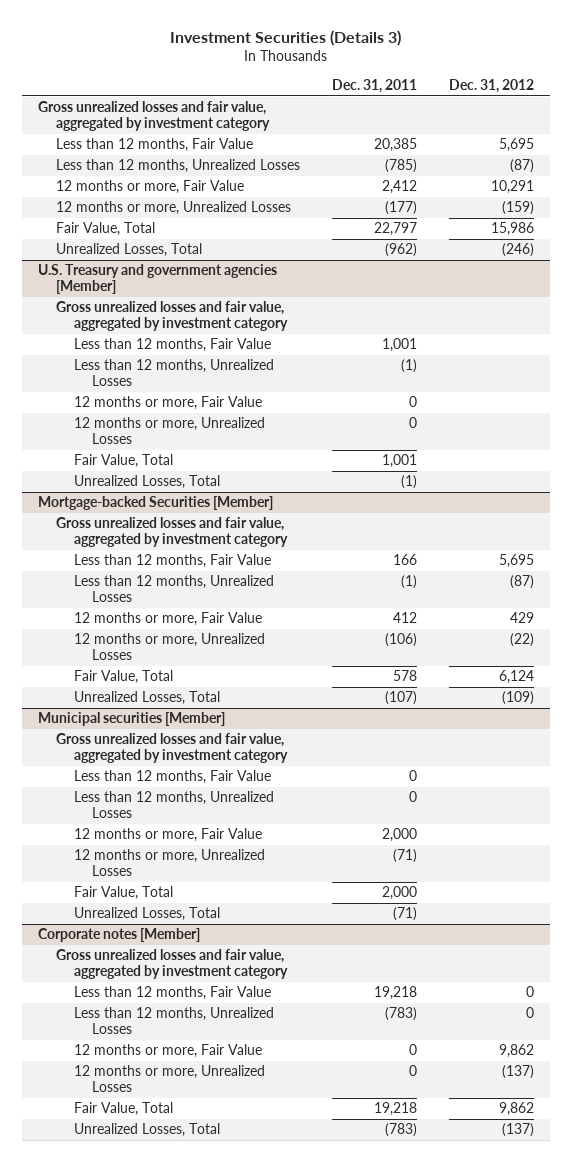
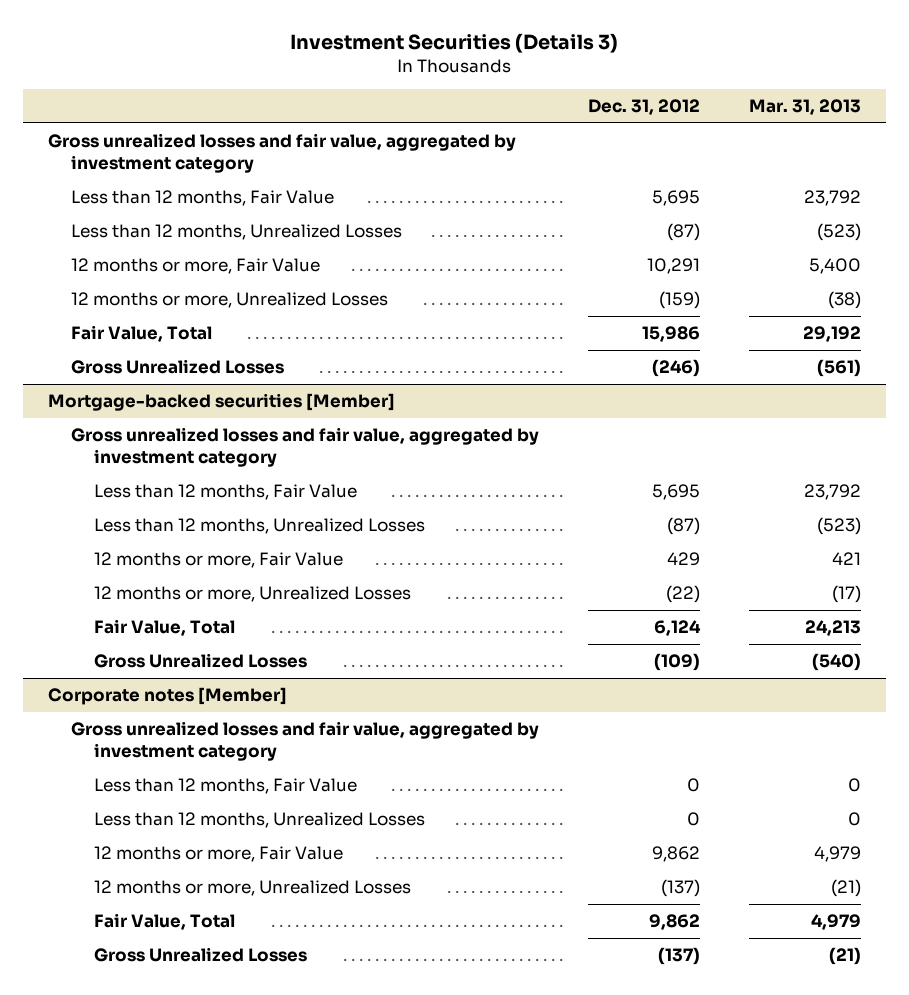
[332,78,418,93] Dec. 31, 2011 -> none
none -> [749,98,862,115] Mar. 31, 2013
[38,264,278,295] U.S. Treasury and government agencies [Member] -> none
[56,301,289,332] Gross unrealized losses and fair value, aggregated by investment category -> none
[74,338,272,353] Less than 12 months, Fair Value -> none
[74,359,275,387] Less than 12 months, Unrealized Losses -> none
[74,396,263,411] 12 months or more, Fair Value -> none
[74,417,266,445] 12 months or more, Unrealized Losses -> none
[74,454,174,469] Fair Value, Total -> none
[74,475,221,490] Unrealized Losses, Total -> none
[56,243,203,258] Unrealized Losses, Total -> [70,359,284,375] Gross Unrealized Losses
[38,496,274,511] Mortgage-backed Securities [Member] -> [47,393,395,412] Mortgage-backed securities [Member]
[38,712,226,727] Municipal securities [Member] -> none
[56,733,289,764] Gross unrealized losses and fair value, aggregated by investment category -> none
[74,770,272,785] Less than 12 months, Fair Value -> none
[74,791,275,819] Less than 12 months, Unrealized Losses -> none
[74,828,263,843] 12 months or more, Fair Value -> none
[74,849,266,877] 12 months or more, Unrealized Losses -> none
[74,886,174,901] Fair Value, Total -> none
[74,907,221,922] Unrealized Losses, Total -> none
[74,691,221,706] Unrealized Losses, Total -> [93,653,307,669] Gross Unrealized Losses
[74,1123,221,1138] Unrealized Losses, Total -> [93,947,307,963] Gross Unrealized Losses

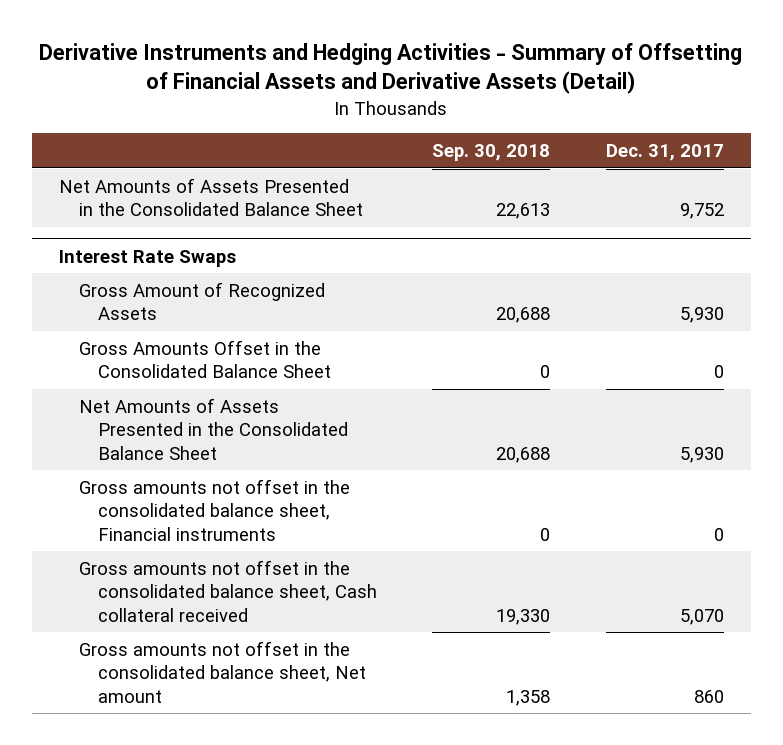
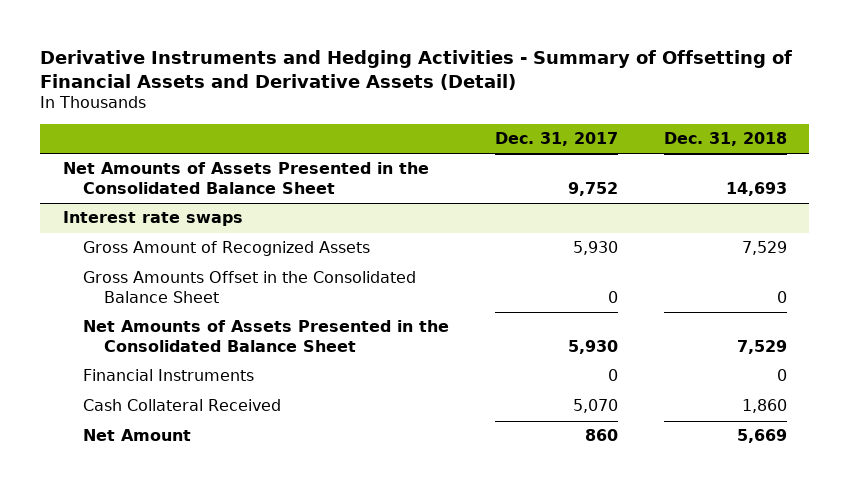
[432,144,551,162] Sep. 30, 2018 -> none
none -> [663,131,787,146] Dec. 31, 2018
[59,249,237,267] Interest Rate Swaps -> [62,211,243,227] Interest rate swaps
[78,478,350,541] Gross amounts not offset in the consolidated balance sheet, Financial instruments -> none
[78,640,367,703] Gross amounts not offset in the consolidated balance sheet, Net amount -> none
none -> [83,369,255,382] Financial Instruments
[78,559,378,622] Gross amounts not offset in the consolidated balance sheet, Cash collateral received -> [83,399,282,412] Cash Collateral Received
none -> [83,429,192,442] Net Amount

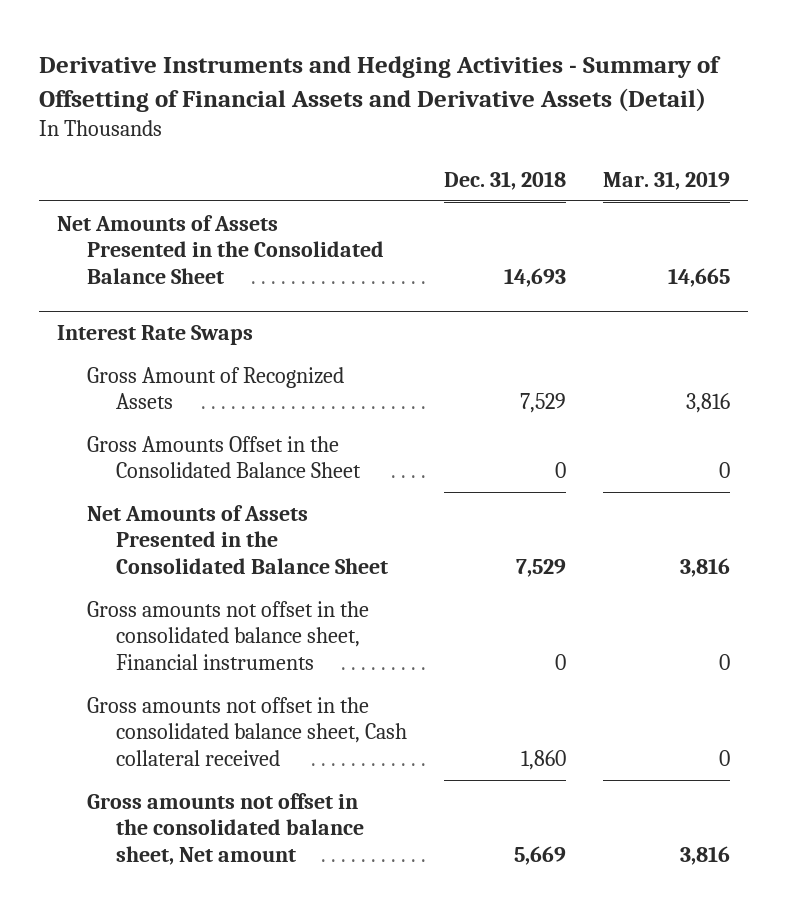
[494,131,618,146] Dec. 31, 2017 -> none
none -> [602,170,730,190] Mar. 31, 2019
[62,211,243,227] Interest rate swaps -> [57,325,254,346] Interest Rate Swaps
[83,369,255,382] Financial Instruments -> none
none -> [86,600,369,670] Gross amounts not offset in the consolidated balance sheet, Financial instruments
[83,399,282,412] Cash Collateral Received -> [86,696,408,766] Gross amounts not offset in the consolidated balance sheet, Cash collateral received
[83,429,192,442] Net Amount -> [86,792,365,865] Gross amounts not offset in the consolidated balance sheet, Net amount

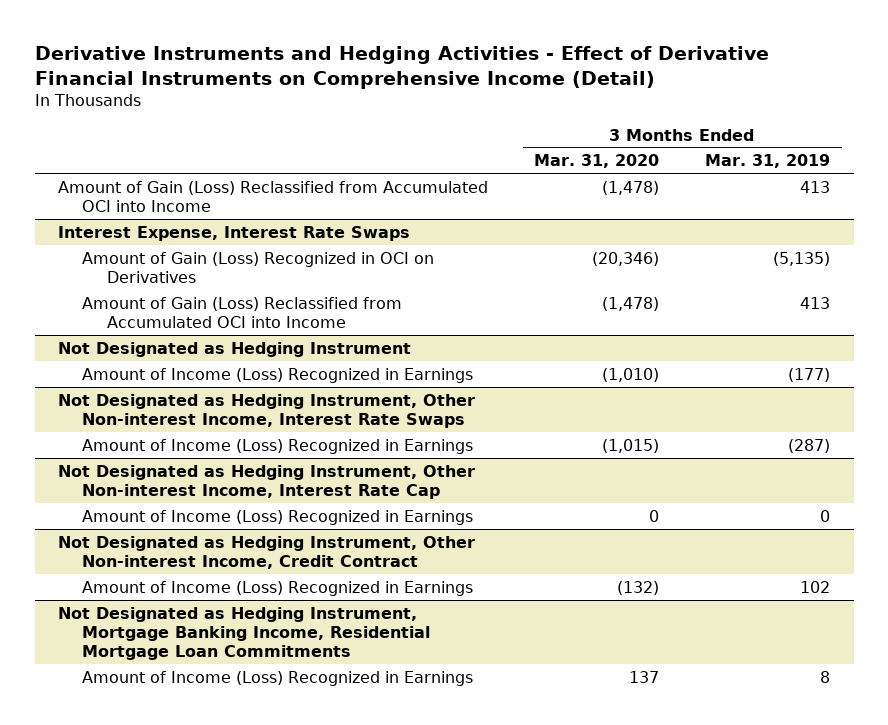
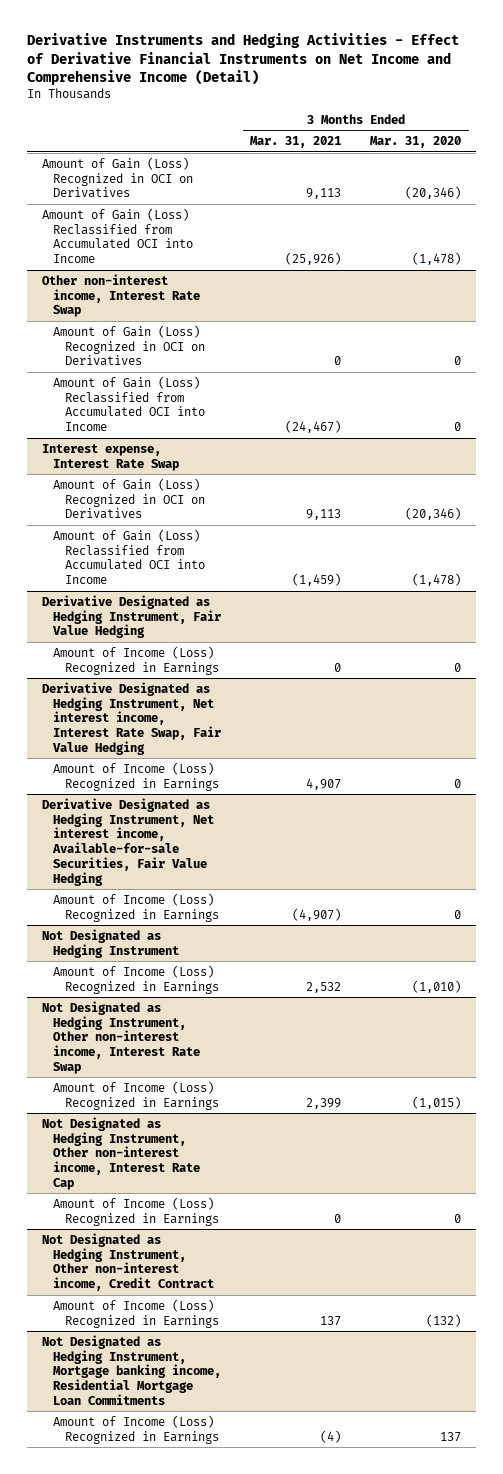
[34,45,769,89] Derivative Instruments and Hedging Activities - Effect of Derivative Financial Instruments on Comprehensive Income (Detail) -> [26,33,459,85] Derivative Instruments and Hedging Activities - Effect of Derivative Financial Instruments on Net Income and Comprehensive Income (Detail)
[705,154,831,169] Mar. 31, 2019 -> none
none -> [250,136,342,149] Mar. 31, 2021
none -> [41,156,194,199] Amount of Gain (Loss) Recognized in OCI on Derivatives
none -> [41,273,201,318] Other non-interest income, Interest Rate Swap
none -> [53,324,205,367] Amount of Gain (Loss) Recognized in OCI on Derivatives
none -> [53,375,205,432] Amount of Gain (Loss) Reclassified from Accumulated OCI into Income
[58,225,411,241] Interest Expense, Interest Rate Swaps -> [41,443,180,471] Interest expense, Interest Rate Swap
none -> [41,594,222,639] Derivative Designated as Hedging Instrument, Fair Value Hedging
none -> [53,645,219,675] Amount of Income (Loss) Recognized in Earnings
none -> [41,681,222,756] Derivative Designated as Hedging Instrument, Net interest income, Interest Rate Swap, Fair Value Hedging
none -> [53,761,219,791] Amount of Income (Loss) Recognized in Earnings
none -> [41,797,215,886] Derivative Designated as Hedging Instrument, Net interest income, Available-for-sale Securities, Fair Value Hedging
none -> [53,892,219,922] Amount of Income (Loss) Recognized in Earnings
[58,393,476,429] Not Designated as Hedging Instrument, Other Non-interest Income, Interest Rate Swaps -> [41,1000,201,1075] Not Designated as Hedging Instrument, Other non-interest income, Interest Rate Swap
[58,464,476,500] Not Designated as Hedging Instrument, Other Non-interest Income, Interest Rate Cap -> [41,1116,201,1191] Not Designated as Hedging Instrument, Other non-interest income, Interest Rate Cap
[58,535,476,570] Not Designated as Hedging Instrument, Other Non-interest Income, Credit Contract -> [41,1232,215,1292] Not Designated as Hedging Instrument, Other non-interest income, Credit Contract
[58,606,431,661] Not Designated as Hedging Instrument, Mortgage Banking Income, Residential Mortgage Loan Commitments -> [41,1334,222,1406] Not Designated as Hedging Instrument, Mortgage banking income, Residential Mortgage Loan Commitments

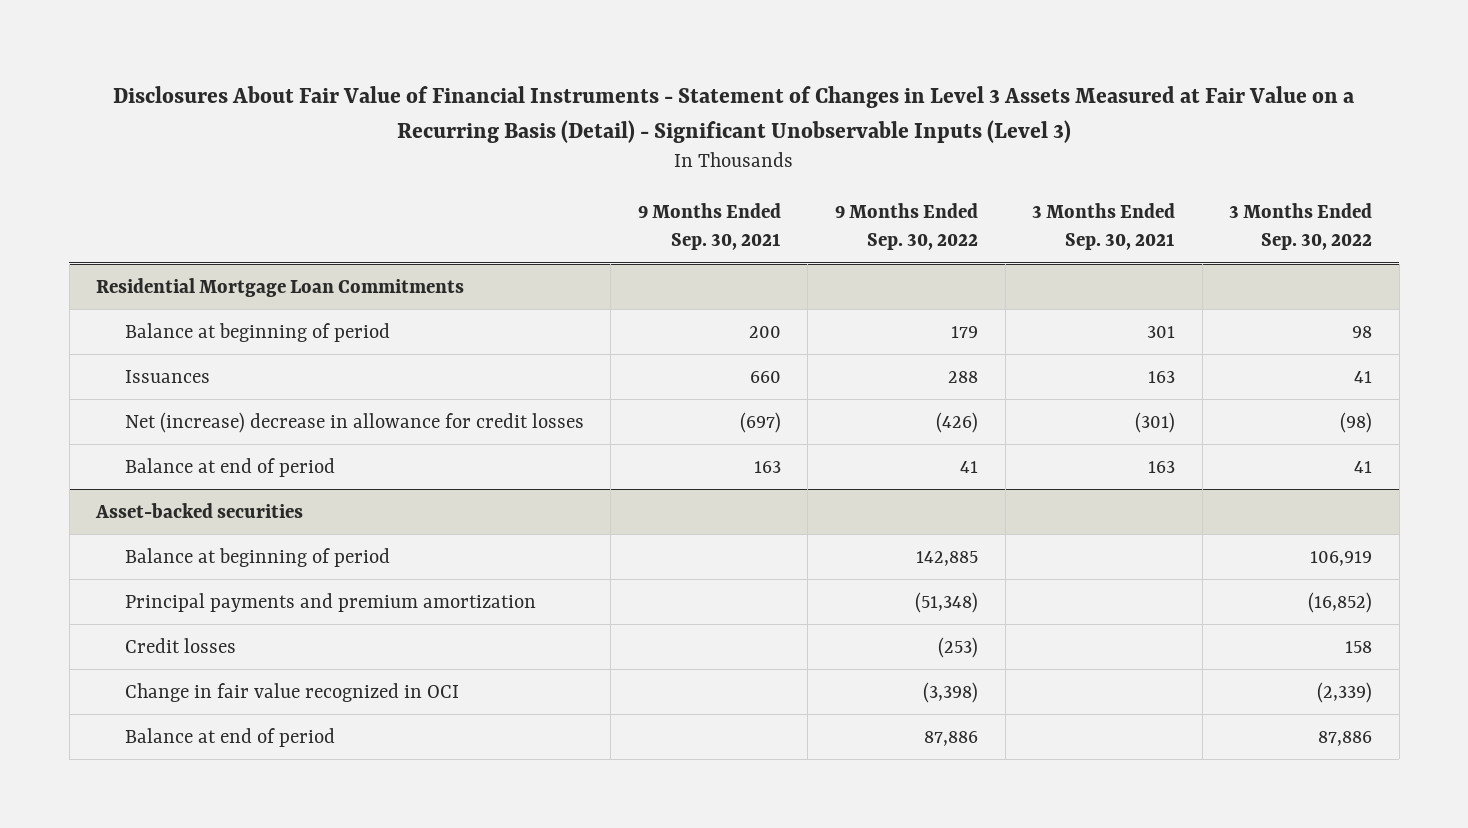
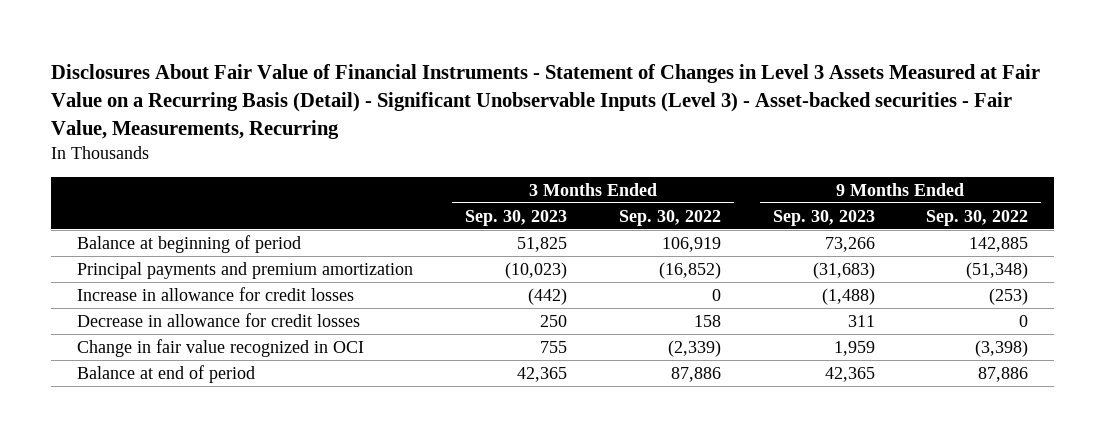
[113,86,1356,143] Disclosures About Fair Value of Financial Instruments - Statement of Changes in Level 3 Assets Measured at Fair Value on a Recurring Basis (Detail) - Significant Unobservable Inputs (Level 3) -> [51,64,1041,140] Disclosures About Fair Value of Financial Instruments - Statement of Changes in Level 3 Assets Measured at Fair Value on a Recurring Basis (Detail) - Significant Unobservable Inputs (Level 3) - Asset-backed securities - Fair Value, Measurements, Recurring
[637,203,781,251] 9 Months Ended Sep. 30, 2021 -> none
[1032,203,1176,251] 3 Months Ended Sep. 30, 2021 -> none
none -> [465,209,568,226] Sep. 30, 2023
none -> [772,209,875,226] Sep. 30, 2023
[96,277,465,297] Residential Mortgage Loan Commitments -> none
[124,322,390,342] Balance at beginning of period -> none
[124,369,210,383] Issuances -> none
[124,411,584,433] Net (increase) decrease in allowance for credit losses -> none
[124,457,335,477] Balance at end of period -> none
[95,502,304,518] Asset-backed securities -> none
none -> [77,286,355,301] Increase in allowance for credit losses
[124,637,236,653] Credit losses -> [77,312,361,327] Decrease in allowance for credit losses
[937,636,978,658] (253) -> [1019,314,1029,327] 0

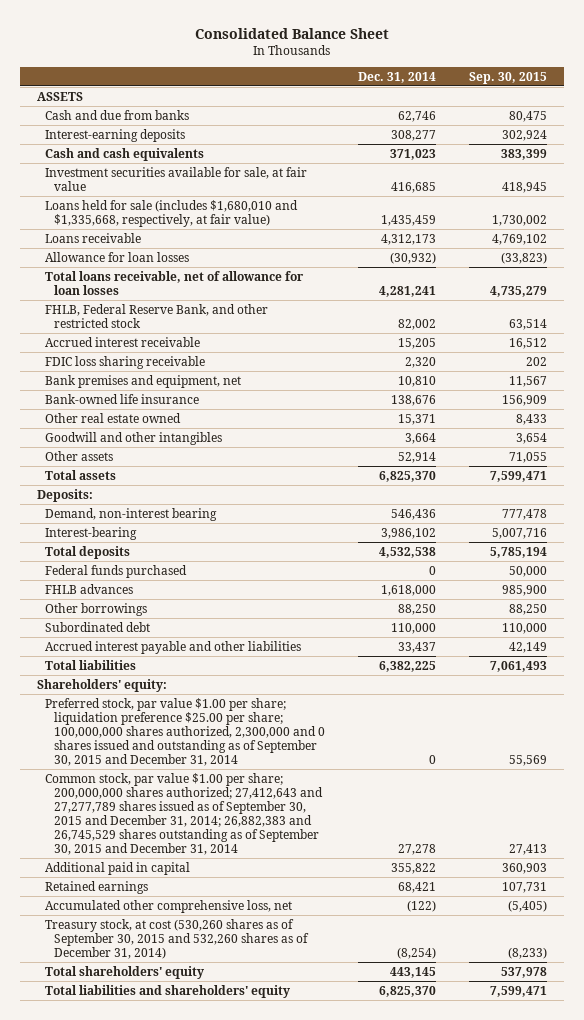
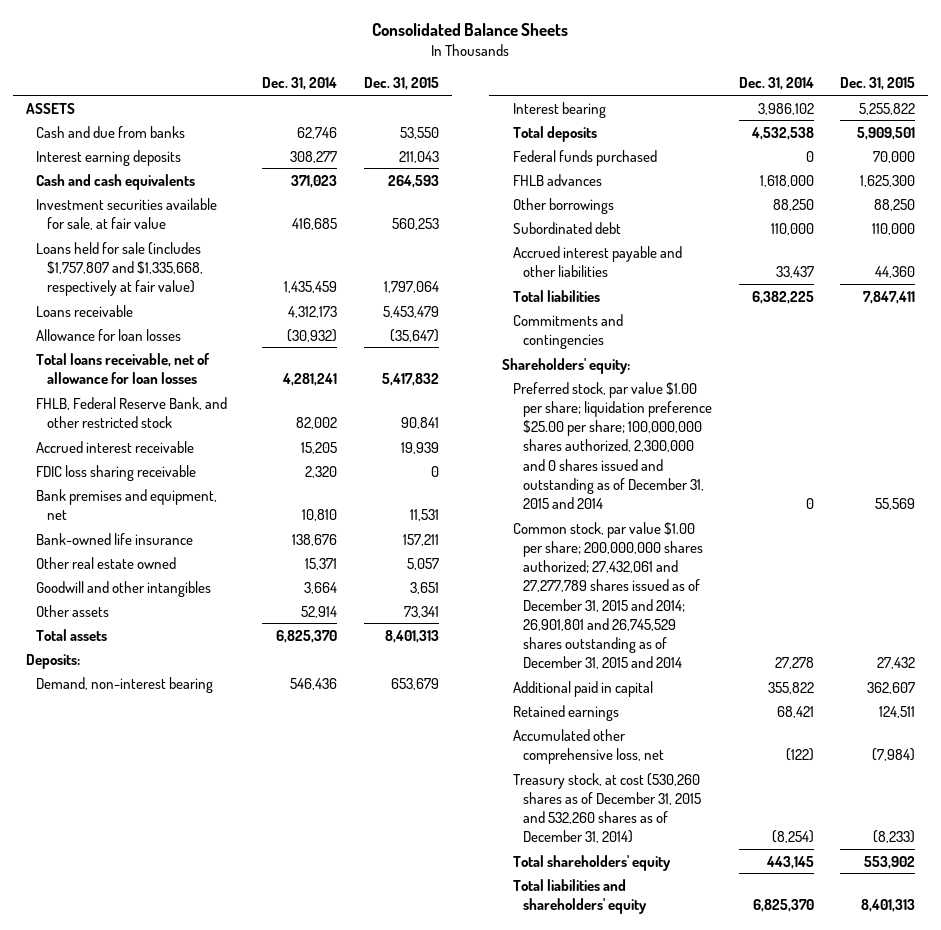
[195,27,390,39] Consolidated Balance Sheet -> [372,22,569,36] Consolidated Balance Sheets
[469,71,548,84] Sep. 30, 2015 -> none
none -> [363,77,439,91] Dec. 31, 2015
[45,128,186,142] Interest-earning deposits -> [36,149,182,166] Interest earning deposits
[45,199,299,227] Loans held for sale (includes $1,680,010 and $1,335,668, respectively, at fair value) -> [36,241,204,297] Loans held for sale (includes $1,757,807 and $1,335,668, respectively at fair value)
[45,526,138,540] Interest-bearing -> [512,101,606,118] Interest bearing
none -> [512,313,623,349] Commitments and contingencies
[45,697,325,766] Preferred stock, par value $1.00 per share; liquidation preference $25.00 per share; 100,000,000 shares authorized, 2,300,000 and 0 shares issued and outstanding as of September 30, 2015 and December 31, 2014 -> [512,381,713,509] Preferred stock, par value $1.00 per share; liquidation preference $25.00 per share; 100,000,000 shares authorized, 2,300,000 and 0 shares issued and outstanding as of December 31, 2015 and 2014
[45,772,323,855] Common stock, par value $1.00 per share; 200,000,000 shares authorized; 27,412,643 and 27,277,789 shares issued as of September 30, 2015 and December 31, 2014; 26,882,383 and 26,745,529 shares outstanding as of September 30, 2015 and December 31, 2014 -> [512,521,704,670] Common stock, par value $1.00 per share; 200,000,000 shares authorized; 27,432,061 and 27,277,789 shares issued as of December 31, 2015 and 2014; 26,901,801 and 26,745,529 shares outstanding as of December 31, 2015 and 2014
[45,918,309,959] Treasury stock, at cost (530,260 shares as of September 30, 2015 and 532,260 shares as of December 31, 2014) -> [512,772,702,844] Treasury stock, at cost (530,260 shares as of December 31, 2015 and 532,260 shares as of December 31, 2014)

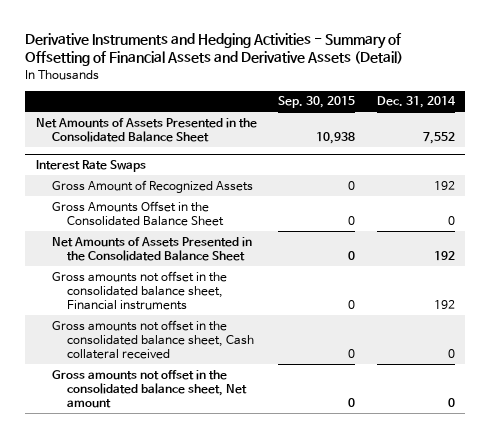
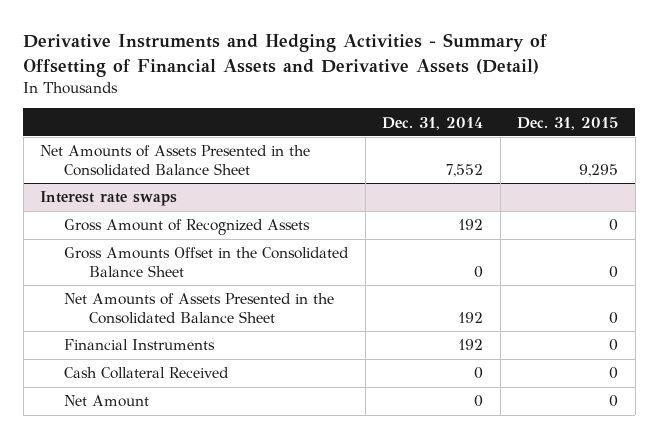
[278,96,356,109] Sep. 30, 2015 -> none
none -> [517,116,619,130] Dec. 31, 2015
[35,159,146,172] Interest Rate Swaps -> [39,191,177,207] Interest rate swaps
[51,369,248,409] Gross amounts not offset in the consolidated balance sheet, Net amount -> none
[51,270,227,311] Gross amounts not offset in the consolidated balance sheet, Financial instruments -> [64,339,216,351] Financial Instruments
[51,319,255,360] Gross amounts not offset in the consolidated balance sheet, Cash collateral received -> [64,367,230,380] Cash Collateral Received
none -> [64,395,150,408] Net Amount

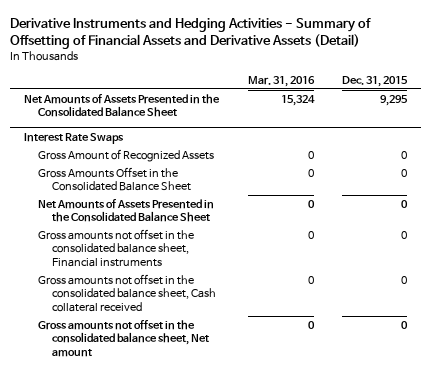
[382,116,484,130] Dec. 31, 2014 -> none
none -> [247,76,315,88] Mar. 31, 2016
[39,191,177,207] Interest rate swaps -> [24,132,125,144] Interest Rate Swaps
[64,339,216,351] Financial Instruments -> none
[64,395,150,408] Net Amount -> none
none -> [38,228,195,268] Gross amounts not offset in the consolidated balance sheet, Financial instruments
[64,367,230,380] Cash Collateral Received -> [38,273,216,313] Gross amounts not offset in the consolidated balance sheet, Cash collateral received
none -> [38,319,209,358] Gross amounts not offset in the consolidated balance sheet, Net amount

